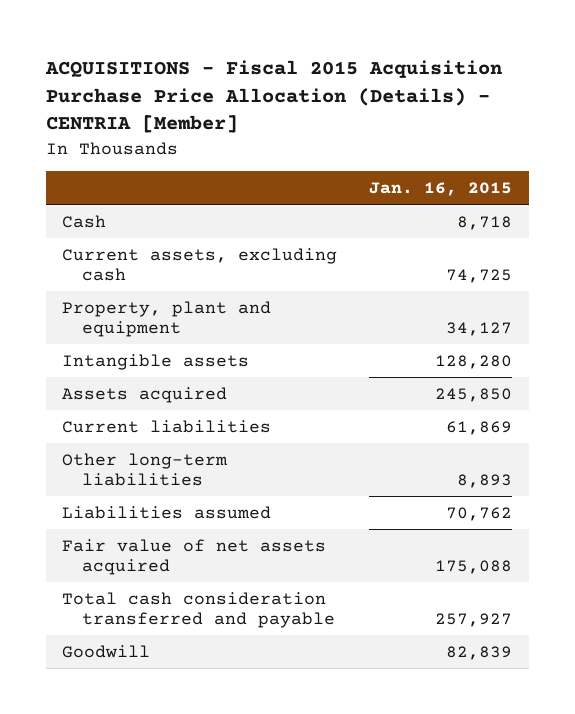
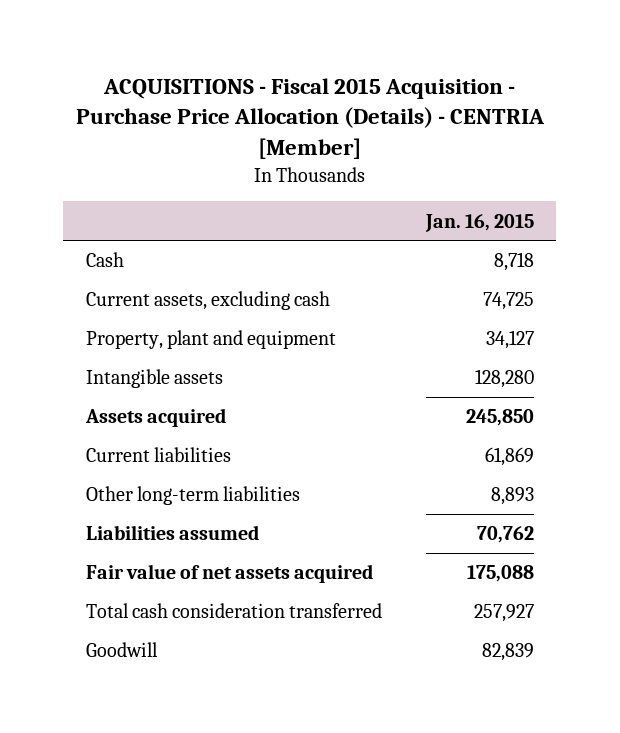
[45,59,503,134] ACQUISITIONS - Fiscal 2015 Acquisition Purchase Price Allocation (Details) - CENTRIA [Member] -> [75,77,545,160] ACQUISITIONS - Fiscal 2015 Acquisition - Purchase Price Allocation (Details) - CENTRIA [Member]
[62,591,336,629] Total cash consideration transferred and payable -> [85,603,382,619] Total cash consideration transferred

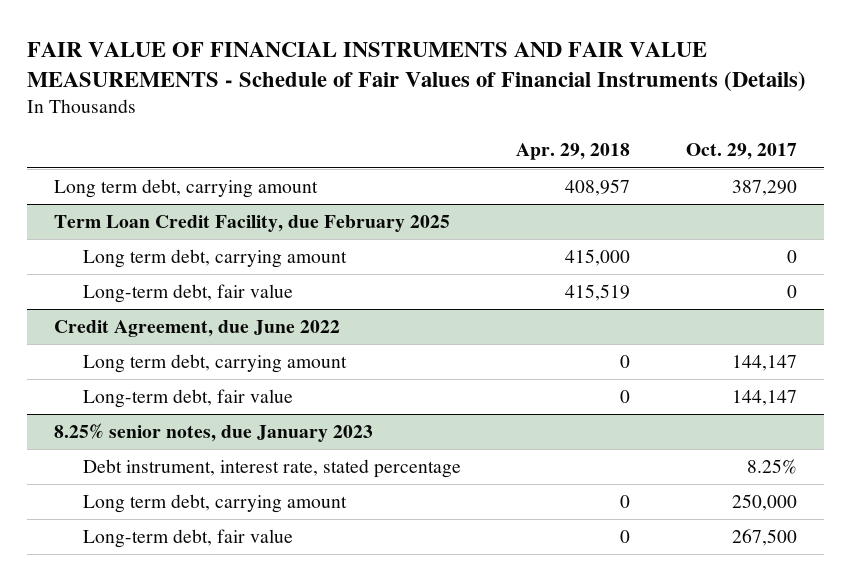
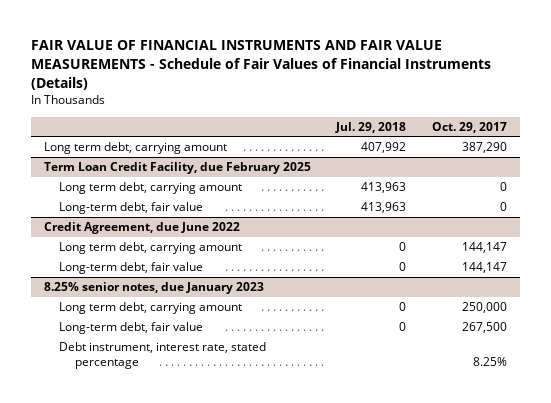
[516,143,631,161] Apr. 29, 2018 -> none
none -> [335,121,407,133] Jul. 29, 2018
[82,458,461,478] Debt instrument, interest rate, stated percentage -> [59,342,267,370] Debt instrument, interest rate, stated percentage

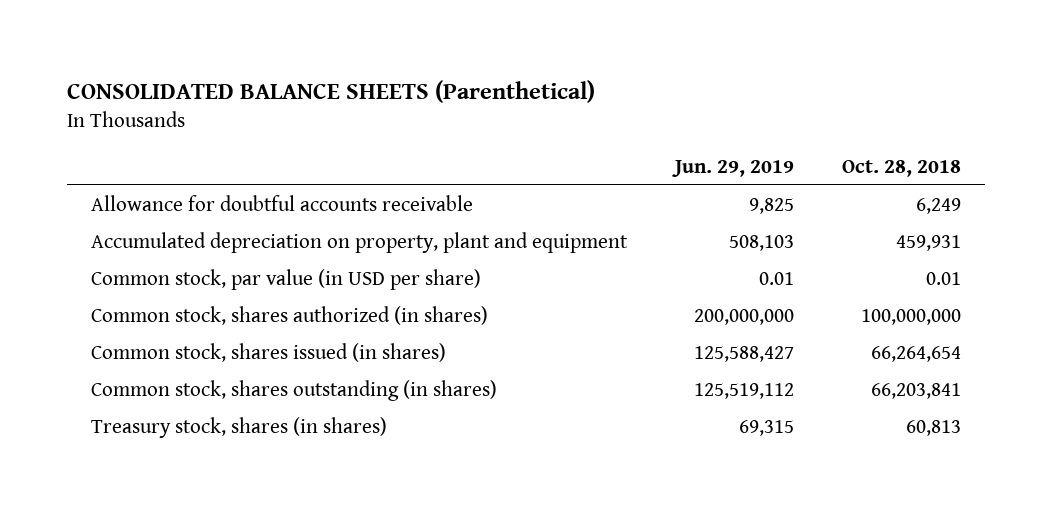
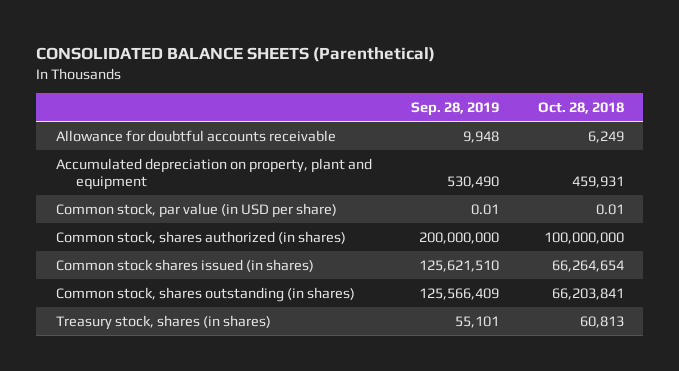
[672,159,795,177] Jun. 29, 2019 -> none
none -> [410,102,499,117] Sep. 28, 2019
[91,342,447,362] Common stock, shares issued (in shares) -> [55,258,314,272] Common stock shares issued (in shares)

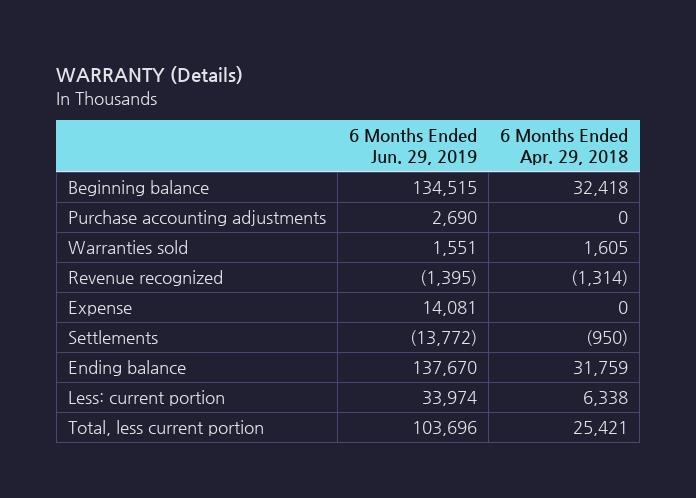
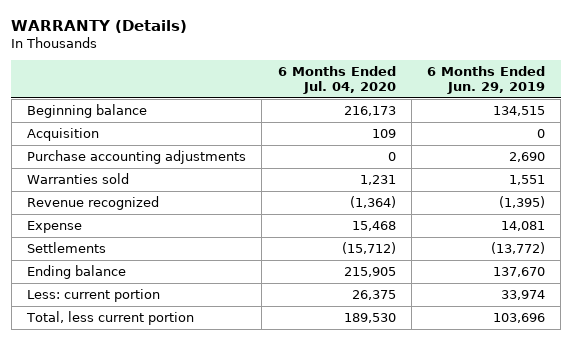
[500,127,629,165] 6 Months Ended Apr. 29, 2018 -> none
none -> [277,65,396,94] 6 Months Ended Jul. 04, 2020
none -> [27,128,100,142] Acquisition

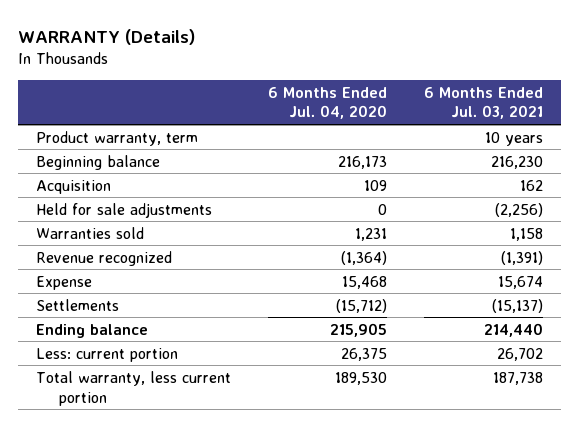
[427,65,546,94] 6 Months Ended Jun. 29, 2019 -> none
none -> [423,86,543,120] 6 Months Ended Jul. 03, 2021
none -> [36,130,199,146] Product warranty, term
[27,150,247,165] Purchase accounting adjustments -> none
none -> [36,202,213,218] Held for sale adjustments
[26,311,195,326] Total, less current portion -> [36,370,232,406] Total warranty, less current portion

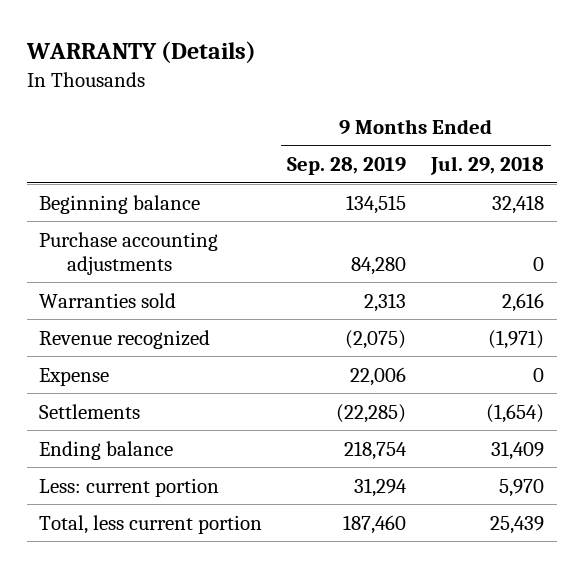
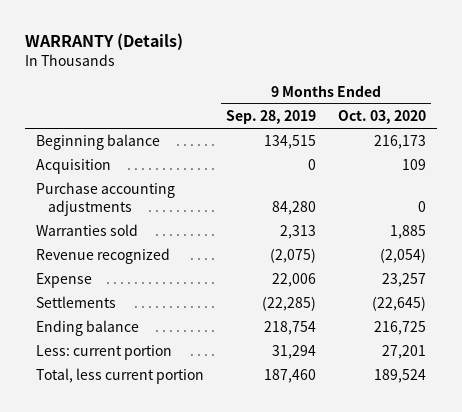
[430,156,545,176] Jul. 29, 2018 -> none
none -> [337,110,426,125] Oct. 03, 2020
none -> [36,159,112,175] Acquisition

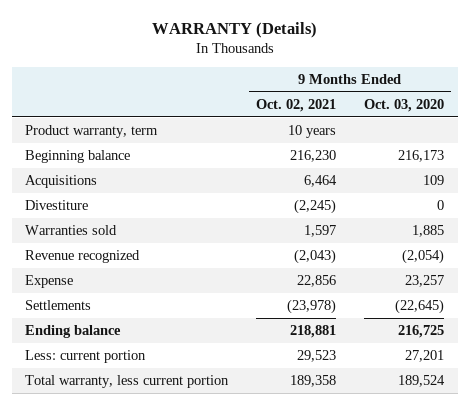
[225,110,316,125] Sep. 28, 2019 -> none
none -> [256,98,337,112] Oct. 02, 2021
none -> [25,125,159,139] Product warranty, term
[36,182,176,217] Purchase accounting adjustments -> none
[36,159,112,175] Acquisition -> [25,175,98,189] Acquisitions
none -> [25,200,89,211] Divestiture
[36,368,205,385] Total, less current portion -> [25,375,230,389] Total warranty, less current portion

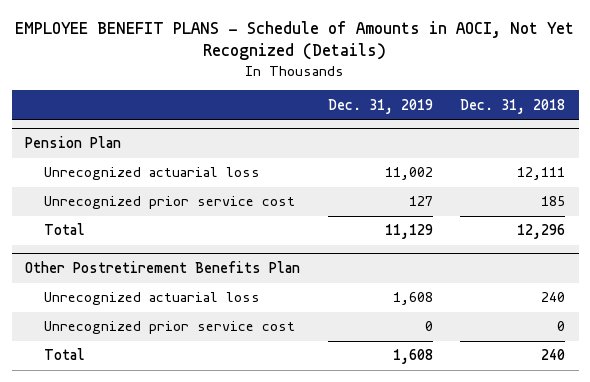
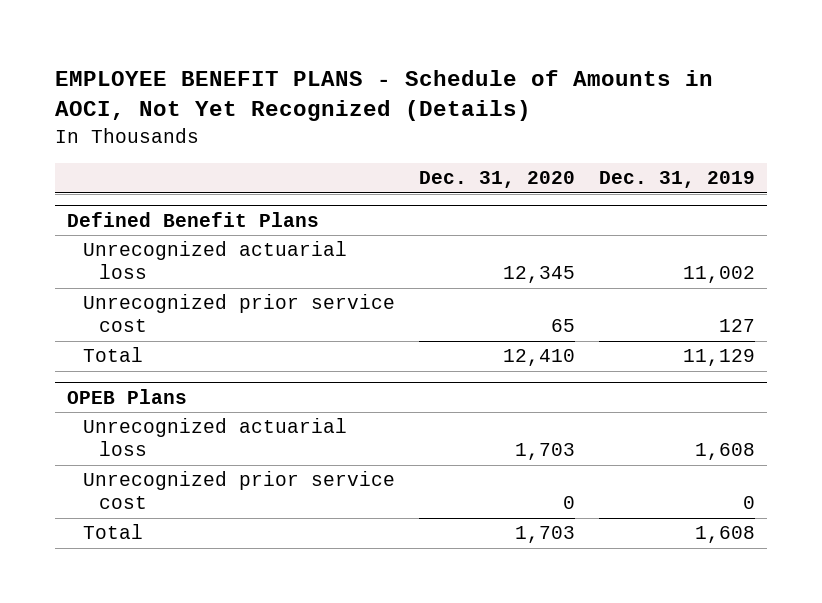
[459,98,565,114] Dec. 31, 2018 -> none
none -> [418,171,575,189] Dec. 31, 2020
[25,136,122,149] Pension Plan -> [67,211,320,227] Defined Benefit Plans
[25,261,301,274] Other Postretirement Benefits Plan -> [67,388,188,404] OPEB Plans

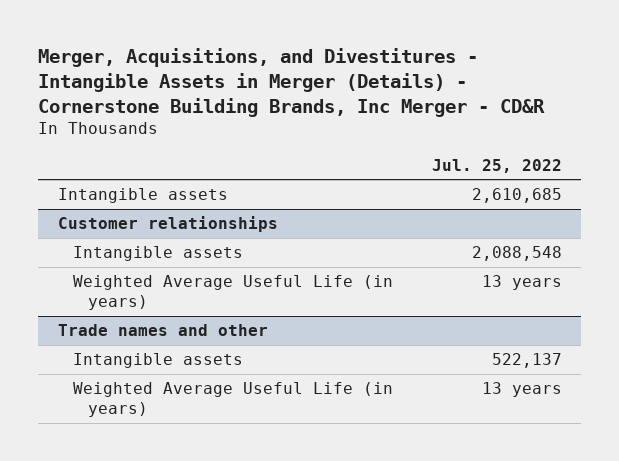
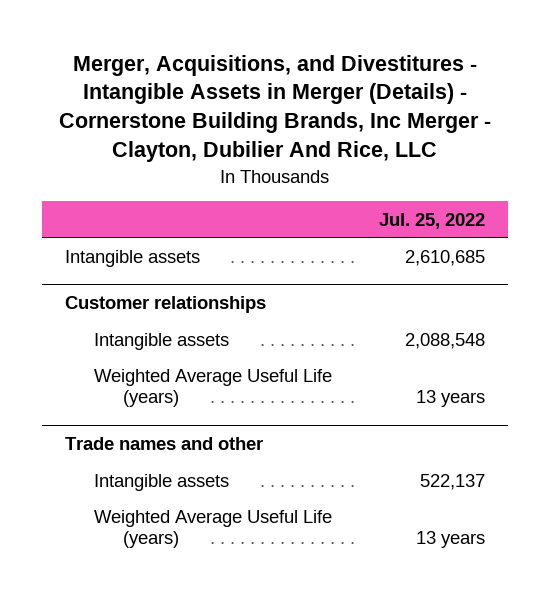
[37,47,545,117] Merger, Acquisitions, and Divestitures - Intangible Assets in Merger (Details) - Cornerstone Building Brands, Inc Merger - CD&R -> [58,54,491,163] Merger, Acquisitions, and Divestitures - Intangible Assets in Merger (Details) - Cornerstone Building Brands, Inc Merger - Clayton, Dubilier And Rice, LLC
[72,275,393,311] Weighted Average Useful Life (in years) -> [94,368,333,408] Weighted Average Useful Life (years)
[72,382,393,418] Weighted Average Useful Life (in years) -> [94,509,333,549] Weighted Average Useful Life (years)

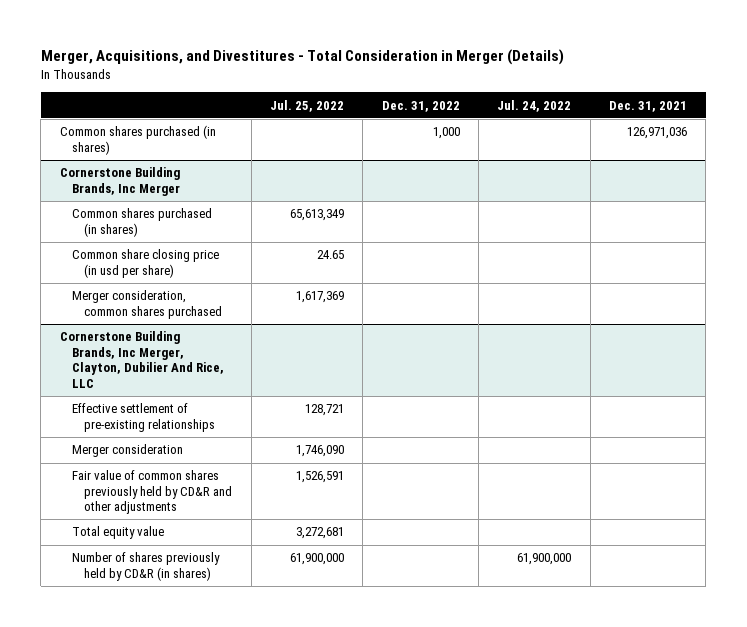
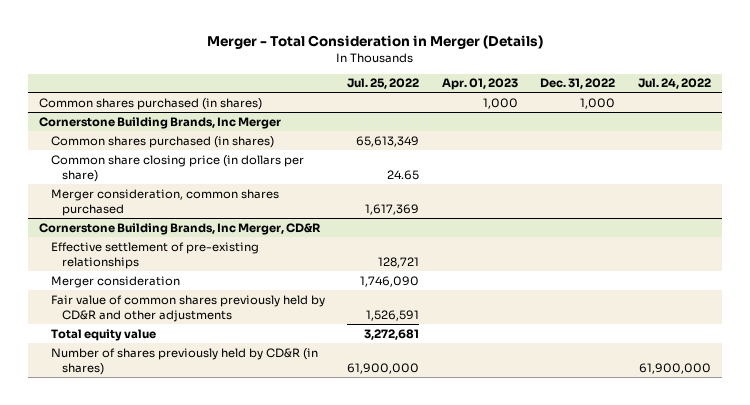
[40,49,564,66] Merger, Acquisitions, and Divestitures - Total Consideration in Merger (Details) -> [207,35,544,50] Merger - Total Consideration in Merger (Details)
[608,100,687,112] Dec. 31, 2021 -> none
none -> [441,78,518,91] Apr. 01, 2023
[72,249,220,278] Common share closing price (in usd per share) -> [50,154,304,182] Common share closing price (in dollars per share)
[59,331,225,388] Cornerstone Building Brands, Inc Merger, Clayton, Dubilier And Rice, LLC -> none
none -> [39,222,322,235] Cornerstone Building Brands, Inc Merger, CD&R

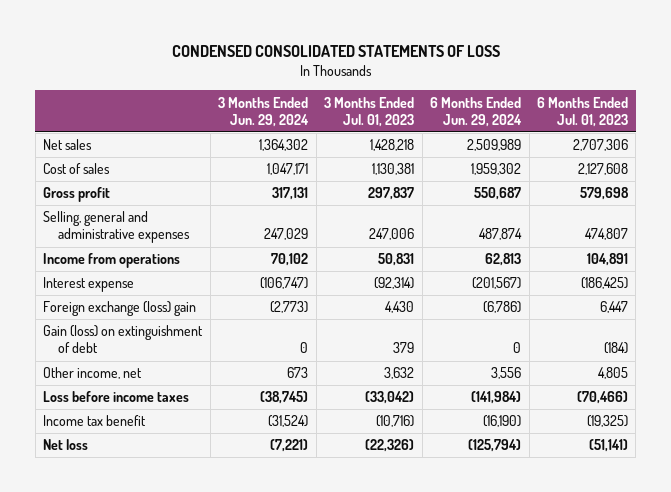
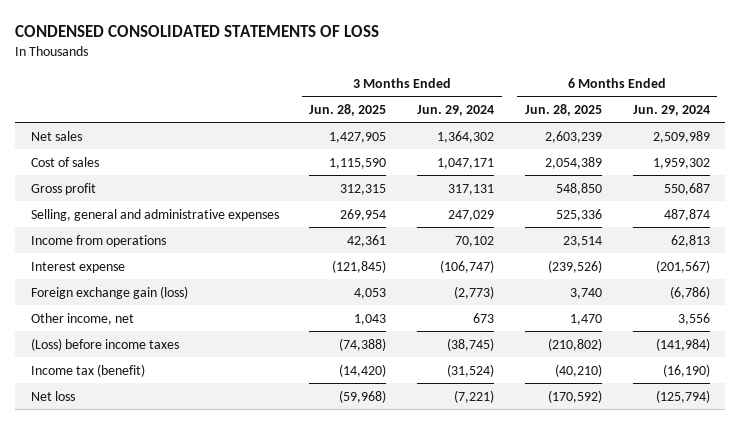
[324,96,415,127] 3 Months Ended Jul. 01, 2023 -> none
[536,96,628,127] 6 Months Ended Jul. 01, 2023 -> none
none -> [309,103,387,116] Jun. 28, 2025
none -> [524,103,602,116] Jun. 28, 2025
[43,325,204,354] Gain (loss) on extinguishment of debt -> none
[43,301,197,317] Foreign exchange (loss) gain -> [30,285,188,299] Foreign exchange gain (loss)
[43,391,190,403] Loss before income taxes -> [30,337,179,351] (Loss) before income taxes
[43,415,147,427] Income tax benefit -> [30,363,145,377] Income tax (benefit)

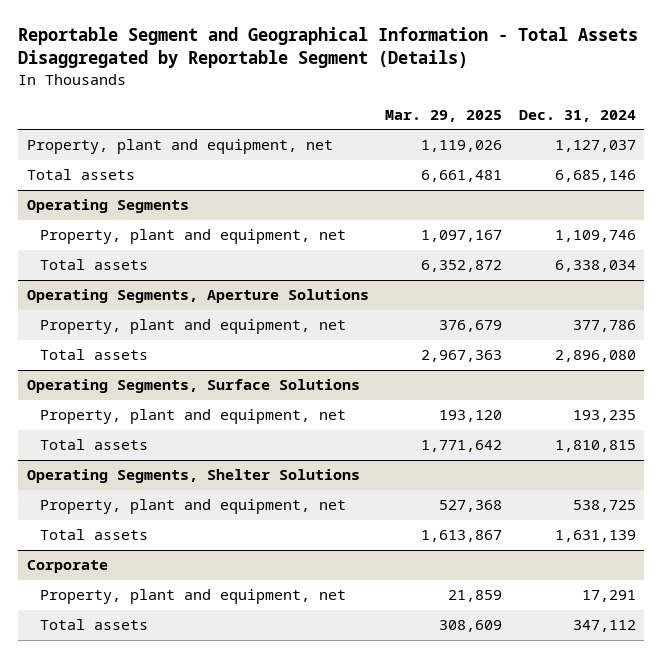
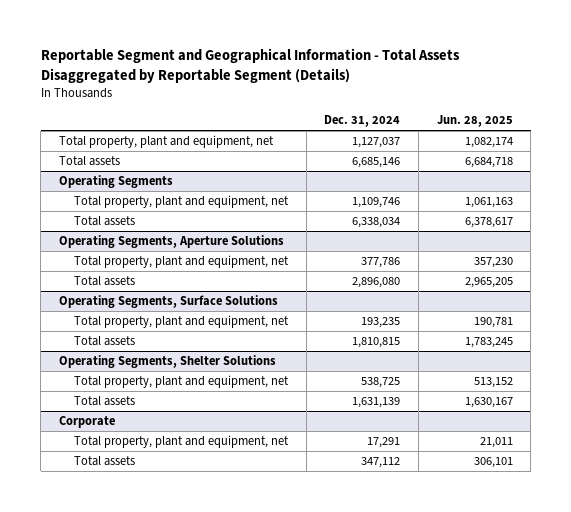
[385,109,503,122] Mar. 29, 2025 -> none
none -> [436,115,513,128] Jun. 28, 2025
[26,139,333,155] Property, plant and equipment, net -> [58,135,274,149] Total property, plant and equipment, net
[40,229,347,245] Property, plant and equipment, net -> [74,195,290,209] Total property, plant and equipment, net
[40,319,347,335] Property, plant and equipment, net -> [74,255,290,269] Total property, plant and equipment, net
[40,409,347,425] Property, plant and equipment, net -> [74,315,290,329] Total property, plant and equipment, net
[40,499,347,515] Property, plant and equipment, net -> [74,375,290,389] Total property, plant and equipment, net
[40,589,347,605] Property, plant and equipment, net -> [74,435,290,449] Total property, plant and equipment, net

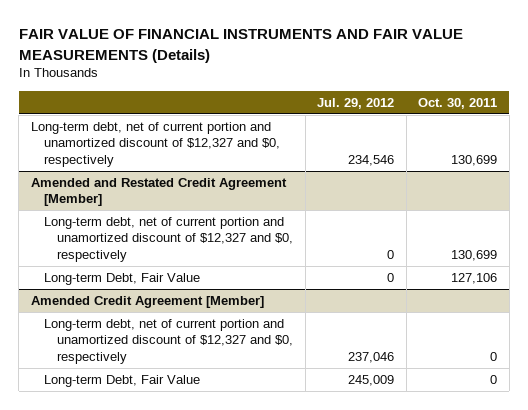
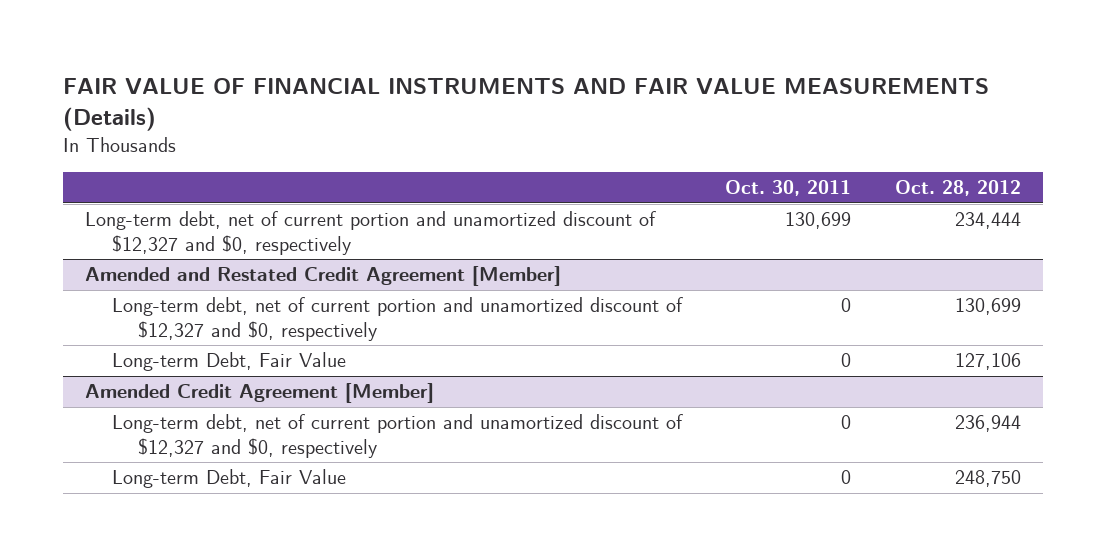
[317,97,395,109] Jul. 29, 2012 -> none
none -> [894,180,1021,197] Oct. 28, 2012
[451,249,498,261] 130,699 -> [841,298,852,313] 0
[451,273,498,285] 127,106 -> [841,353,852,368] 0

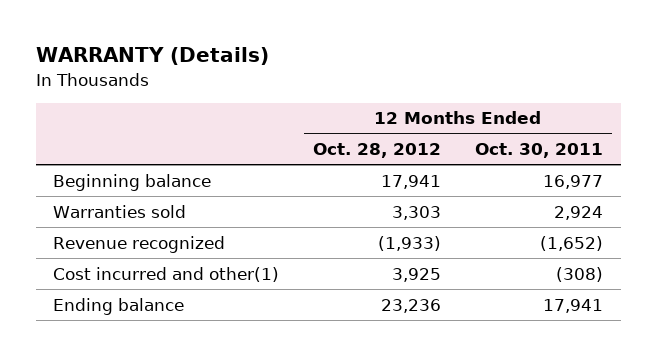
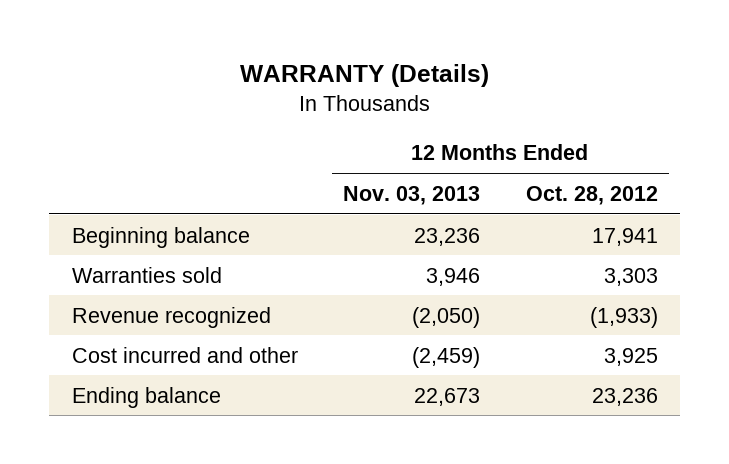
[475,143,604,159] Oct. 30, 2011 -> none
none -> [343,185,481,205] Nov. 03, 2013
[52,266,279,282] Cost incurred and other(1) -> [71,346,298,363] Cost incurred and other

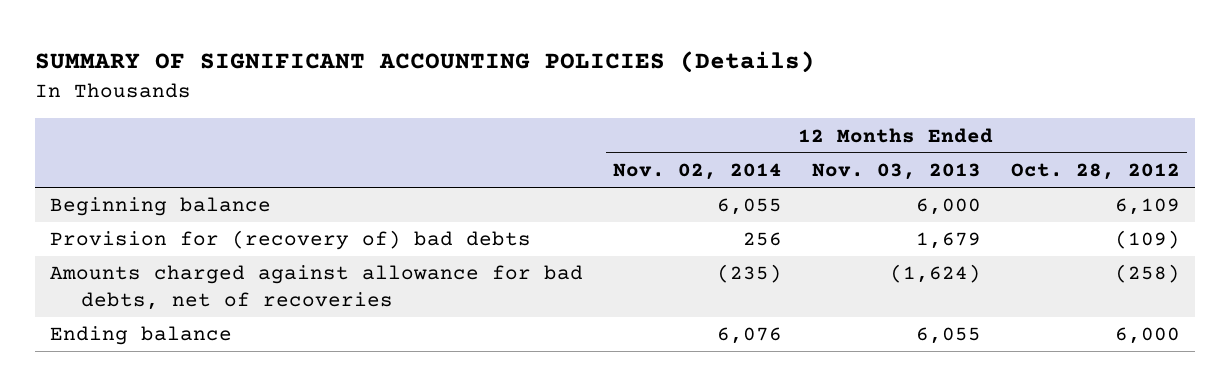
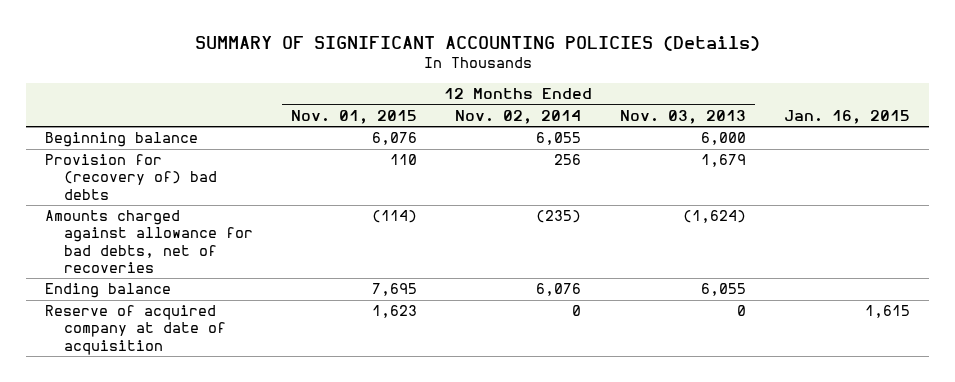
[1010,163,1180,181] Oct. 28, 2012 -> none
none -> [291,109,418,124] Nov. 01, 2015
none -> [783,109,910,124] Jan. 16, 2015
none -> [45,305,226,355] Reserve of acquired company at date of acquisition

